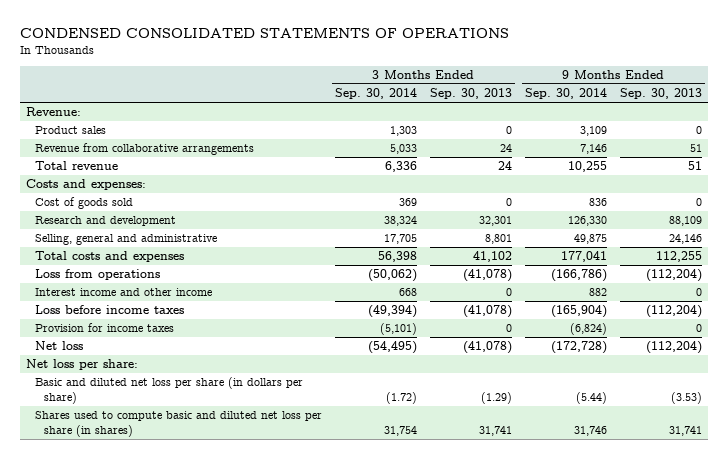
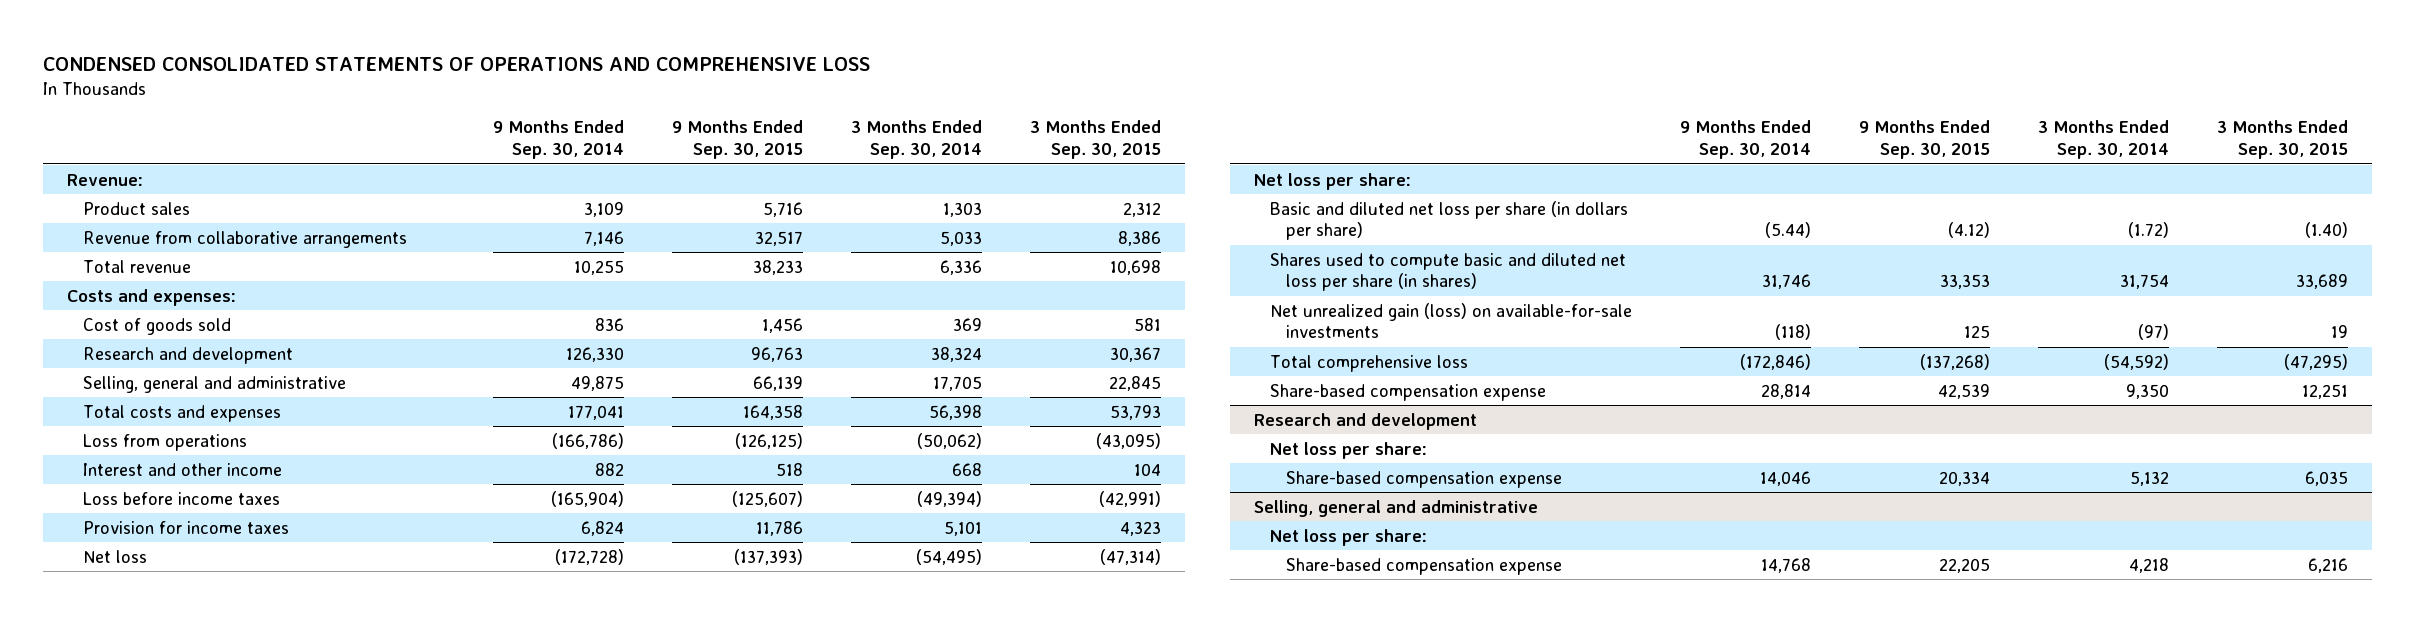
[19,27,509,38] CONDENSED CONSOLIDATED STATEMENTS OF OPERATIONS -> [42,56,870,71] CONDENSED CONSOLIDATED STATEMENTS OF OPERATIONS AND COMPREHENSIVE LOSS
[429,88,512,100] Sep. 30, 2013 -> none
[619,88,702,100] Sep. 30, 2013 -> none
none -> [672,120,804,160] 9 Months Ended Sep. 30, 2015
none -> [1029,120,1161,160] 3 Months Ended Sep. 30, 2015
[35,288,213,297] Interest income and other income -> [83,462,283,476] Interest and other income
[380,323,418,336] (5,101) -> [943,520,982,536] 5,101
[569,323,607,336] (6,824) -> [581,520,625,536] 6,824
none -> [1269,302,1632,339] Net unrealized gain (loss) on available-for-sale investments
none -> [1269,354,1468,372] Total comprehensive loss
none -> [1269,383,1546,401] Share-based compensation expense
none -> [1253,412,1477,430] Research and development
none -> [1269,441,1427,459] Net loss per share:
none -> [1286,470,1563,488] Share-based compensation expense
none -> [1253,499,1538,517] Selling, general and administrative
none -> [1269,528,1427,546] Net loss per share:
none -> [1286,557,1563,575] Share-based compensation expense

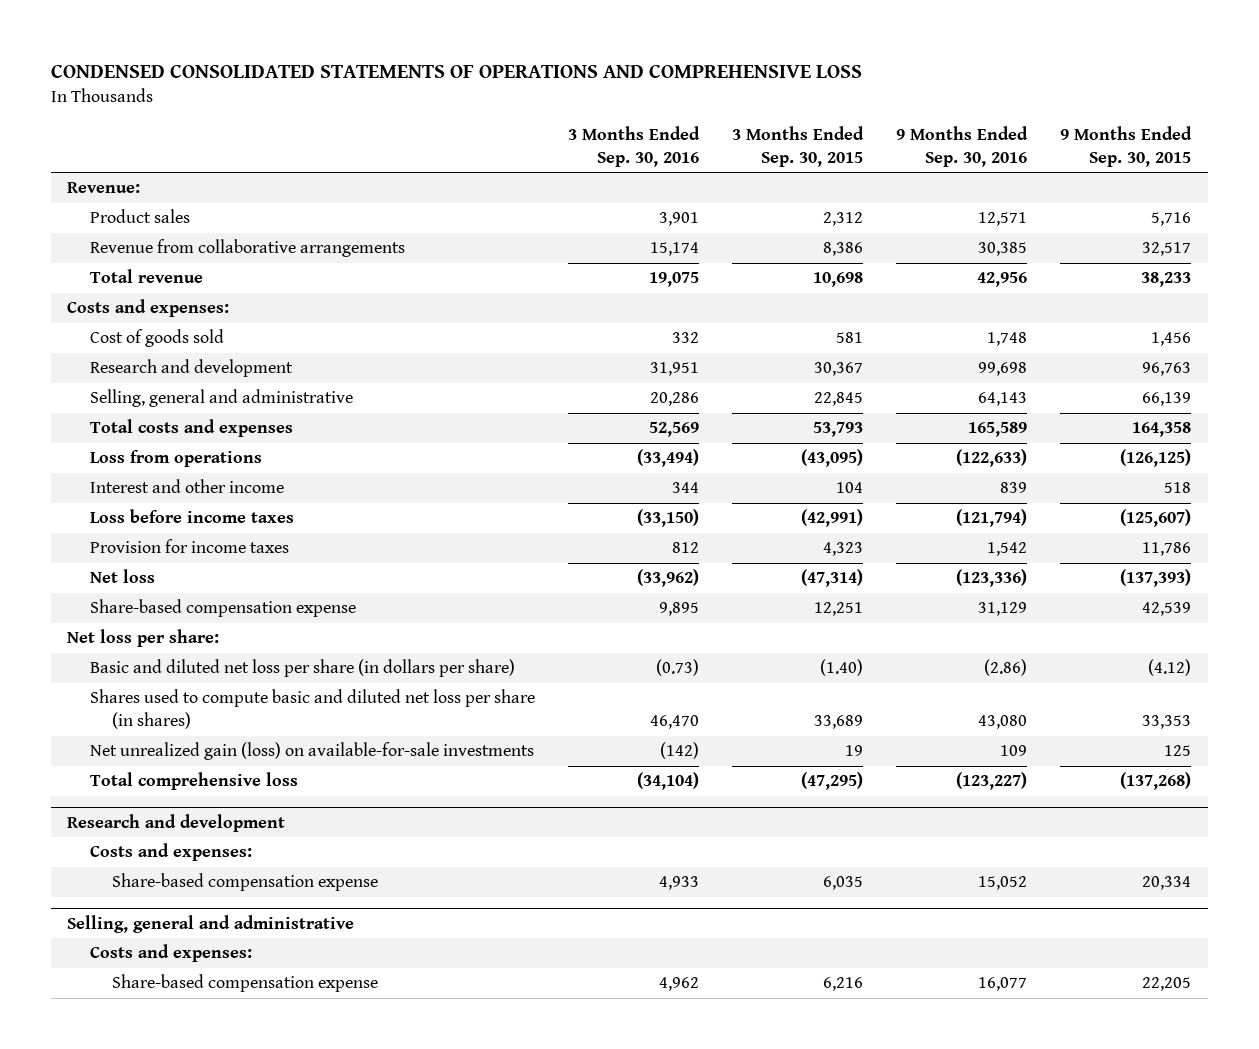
[493,120,625,160] 9 Months Ended Sep. 30, 2014 -> none
[850,120,982,160] 3 Months Ended Sep. 30, 2014 -> none
none -> [567,125,700,167] 3 Months Ended Sep. 30, 2016
none -> [896,125,1029,167] 9 Months Ended Sep. 30, 2016
[1269,383,1546,401] Share-based compensation expense -> [89,599,356,618] Share-based compensation expense
[1269,441,1427,459] Net loss per share: -> none
none -> [89,843,252,862] Costs and expenses:
[1269,528,1427,546] Net loss per share: -> none
none -> [89,944,252,963] Costs and expenses:

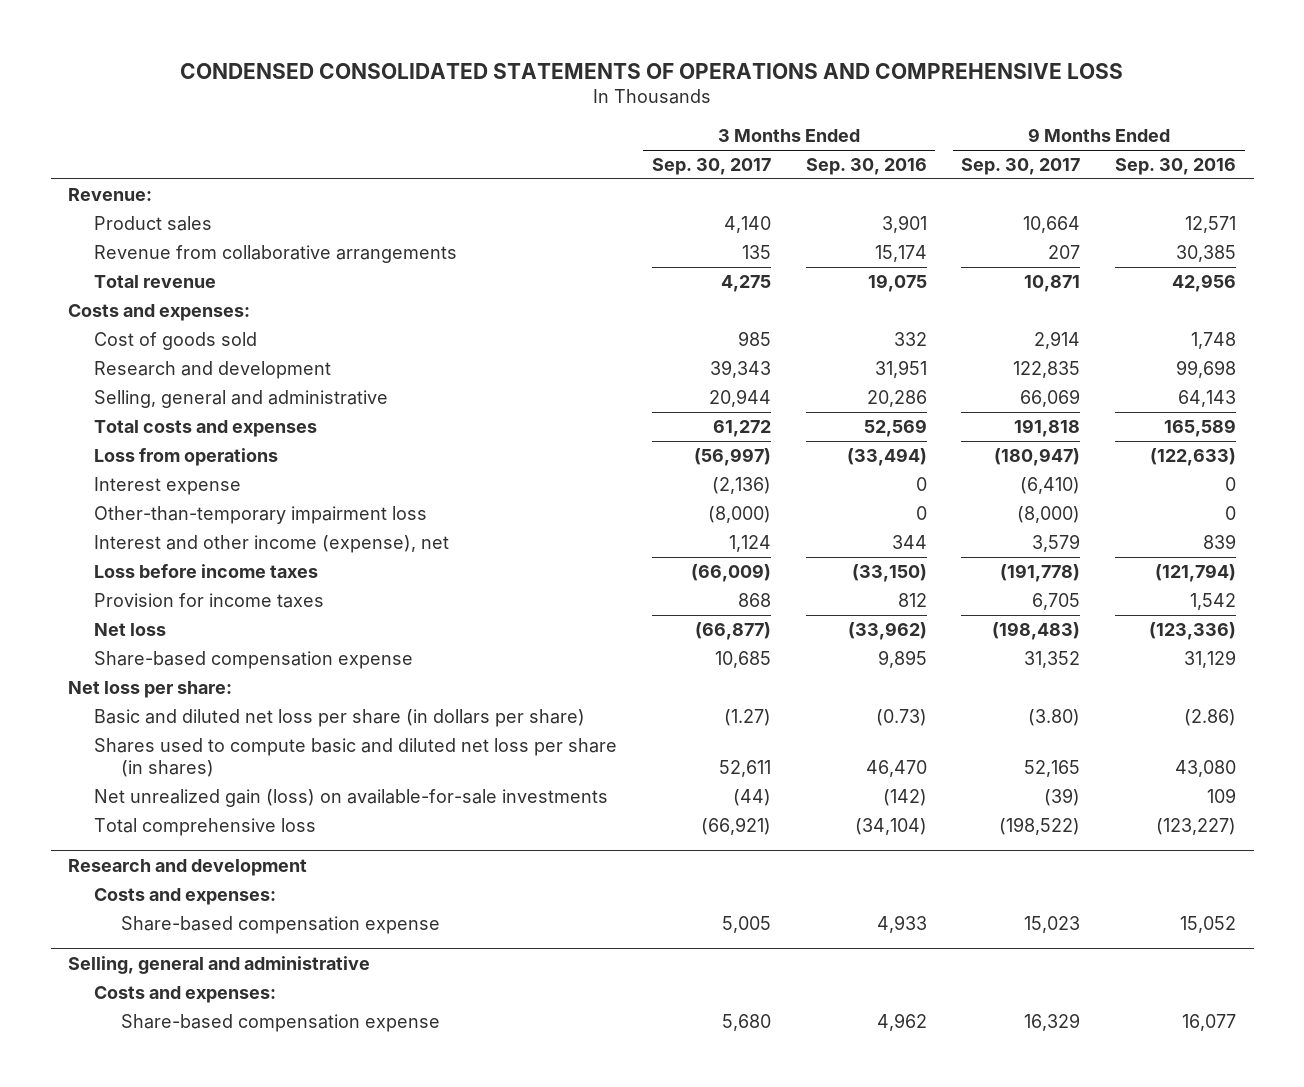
[732,125,865,167] 3 Months Ended Sep. 30, 2015 -> none
[1060,125,1193,167] 9 Months Ended Sep. 30, 2015 -> none
none -> [652,158,772,176] Sep. 30, 2017
none -> [961,158,1081,176] Sep. 30, 2017
none -> [94,477,242,496] Interest expense
none -> [94,506,428,525] Other-than-temporary impairment loss
[89,479,284,494] Interest and other income -> [94,535,450,554] Interest and other income (expense), net

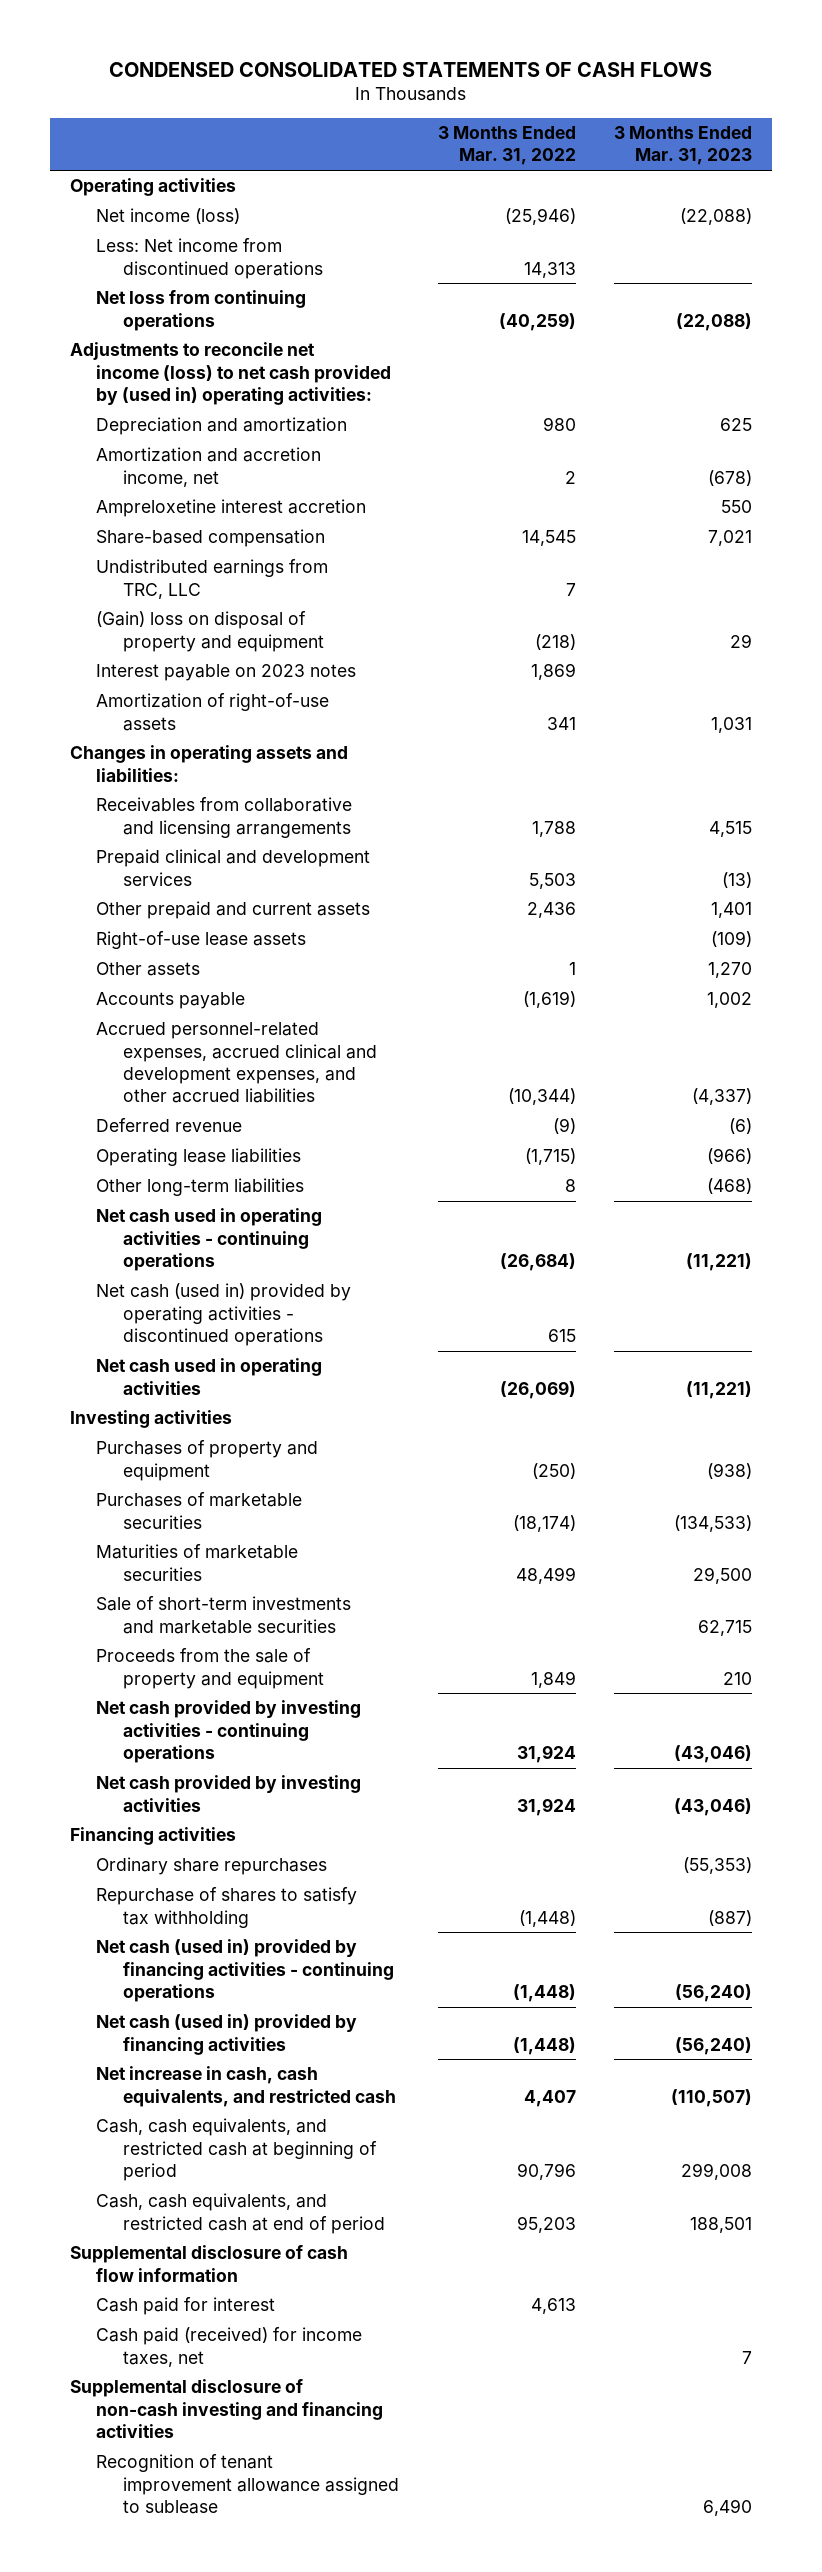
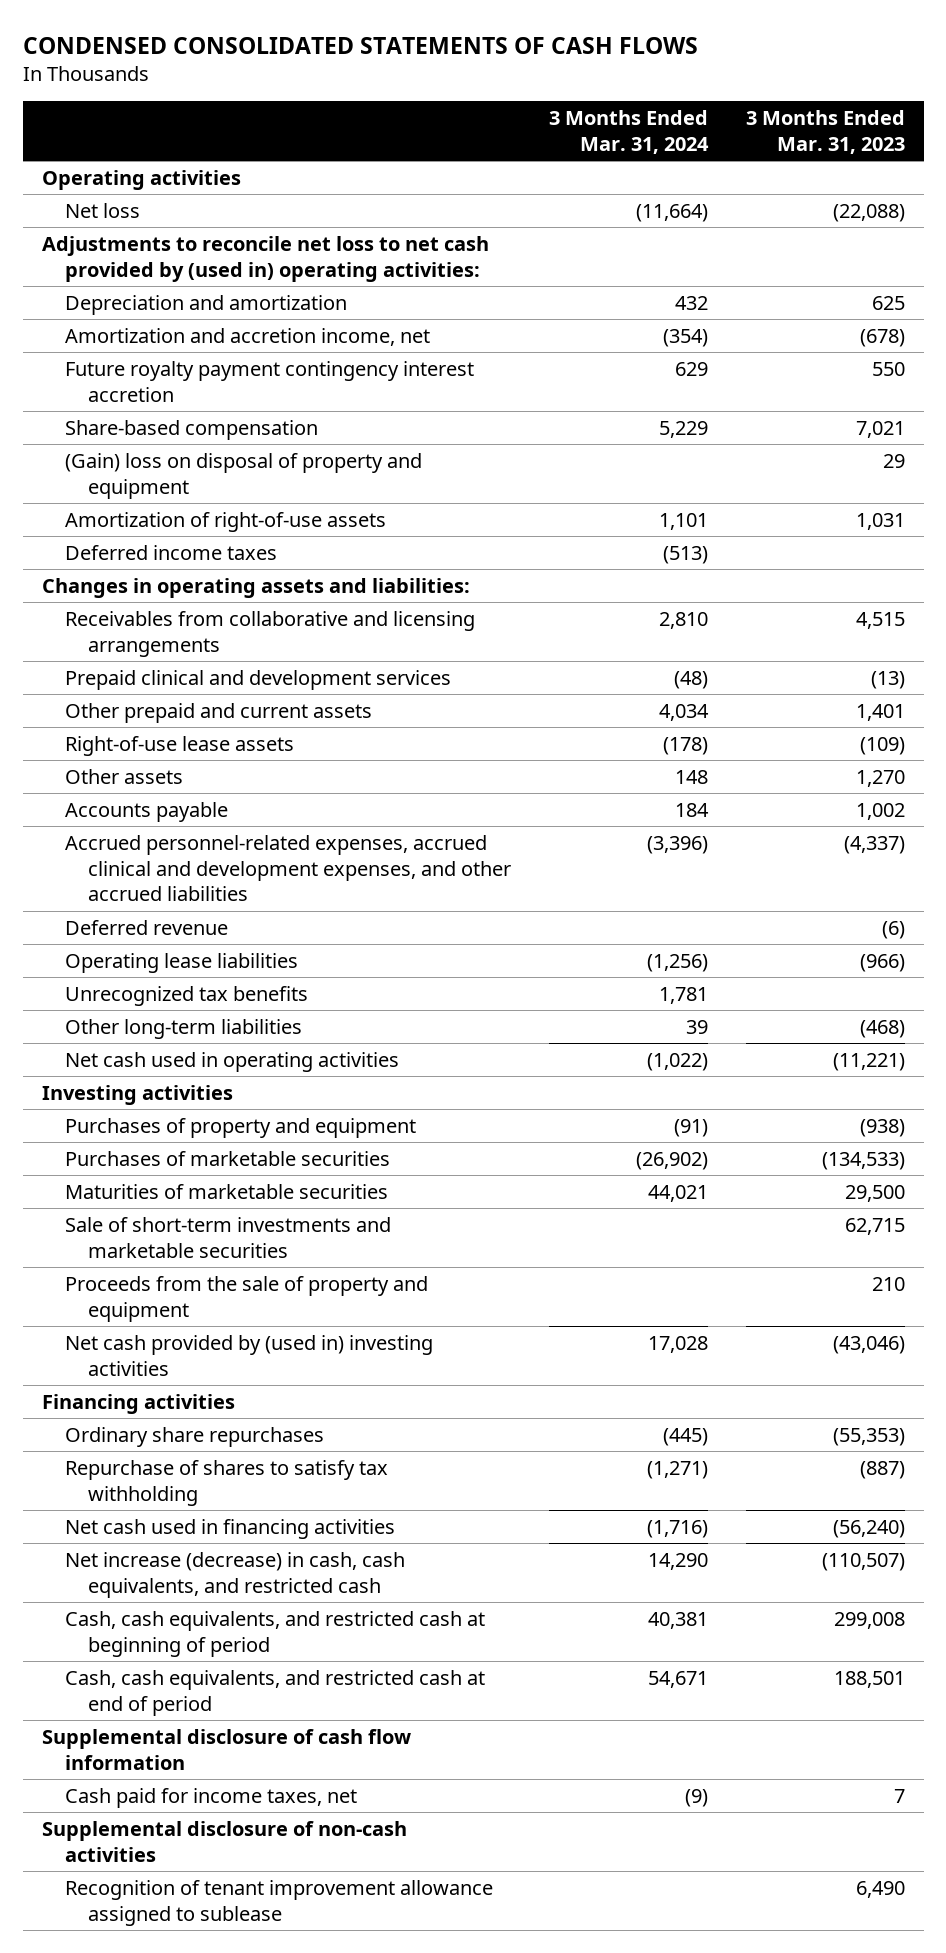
[437,126,576,166] 3 Months Ended Mar. 31, 2022 -> none
none -> [548,110,709,154] 3 Months Ended Mar. 31, 2024
[96,238,323,279] Less: Net income from discontinued operations -> none
[96,290,307,331] Net loss from continuing operations -> none
[96,208,241,225] Net income (loss) -> [64,202,140,218] Net loss
[69,342,392,405] Adjustments to reconcile net income (loss) to net cash provided by (used in) operating activities: -> [41,235,489,282] Adjustments to reconcile net loss to net cash provided by (used in) operating activities:
[96,499,367,518] Ampreloxetine interest accretion -> [64,360,474,402] Future royalty payment contingency interest accretion
[96,559,329,599] Undistributed earnings from TRC, LLC -> none
[96,664,357,682] Interest payable on 2023 notes -> none
none -> [64,544,277,560] Deferred income taxes
none -> [64,985,308,1006] Unrecognized tax benefits
[96,1208,323,1271] Net cash used in operating activities - continuing operations -> none
[96,1283,352,1346] Net cash (used in) provided by operating activities - discontinued operations -> none
[96,1700,362,1763] Net cash provided by investing activities - continuing operations -> none
[96,1775,362,1812] Net cash provided by investing activities -> [64,1334,433,1376] Net cash provided by (used in) investing activities
[96,1939,394,2002] Net cash (used in) provided by financing activities - continuing operations -> none
[96,2014,358,2055] Net cash (used in) provided by financing activities -> [64,1518,395,1539] Net cash used in financing activities
[96,2066,396,2107] Net increase in cash, cash equivalents, and restricted cash -> [64,1551,405,1598] Net increase (decrease) in cash, cash equivalents, and restricted cash
[96,2297,276,2316] Cash paid for interest -> none
[96,2327,363,2367] Cash paid (received) for income taxes, net -> [64,1787,357,1808] Cash paid for income taxes, net
[69,2379,384,2438] Supplemental disclosure of non-cash investing and financing activities -> [41,1820,407,1862] Supplemental disclosure of non-cash activities

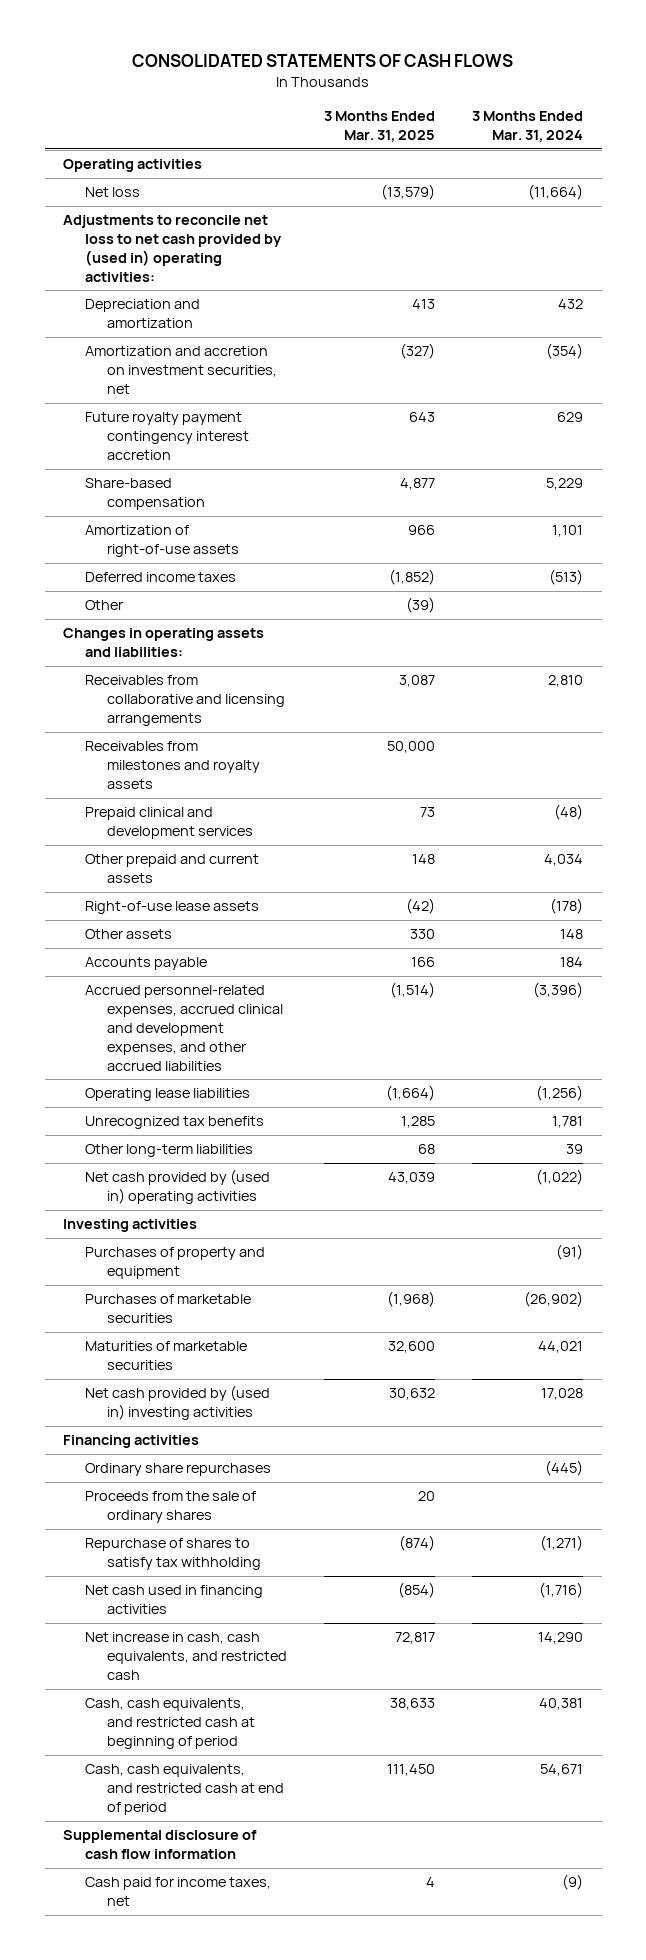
[22,36,698,54] CONDENSED CONSOLIDATED STATEMENTS OF CASH FLOWS -> [132,54,514,68] CONSOLIDATED STATEMENTS OF CASH FLOWS
[745,110,905,154] 3 Months Ended Mar. 31, 2023 -> none
none -> [324,111,436,143] 3 Months Ended Mar. 31, 2025
[64,327,430,346] Amortization and accretion income, net -> [85,346,278,395] Amortization and accretion on investment securities, net
[64,452,422,499] (Gain) loss on disposal of property and equipment -> none
none -> [85,600,124,611] Other
none -> [85,741,261,790] Receivables from milestones and royalty assets
[64,919,228,935] Deferred revenue -> none
[64,1051,399,1072] Net cash used in operating activities -> [85,1169,271,1205] Net cash provided by (used in) operating activities
[64,1216,391,1258] Sale of short-term investments and marketable securities -> none
[64,1275,428,1322] Proceeds from the sale of property and equipment -> none
none -> [85,1491,257,1524] Proceeds from the sale of ordinary shares
[64,1551,405,1598] Net increase (decrease) in cash, cash equivalents, and restricted cash -> [85,1632,288,1681] Net increase in cash, cash equivalents, and restricted cash
[41,1820,407,1862] Supplemental disclosure of non-cash activities -> none
[64,1879,493,1926] Recognition of tenant improvement allowance assigned to sublease -> none

